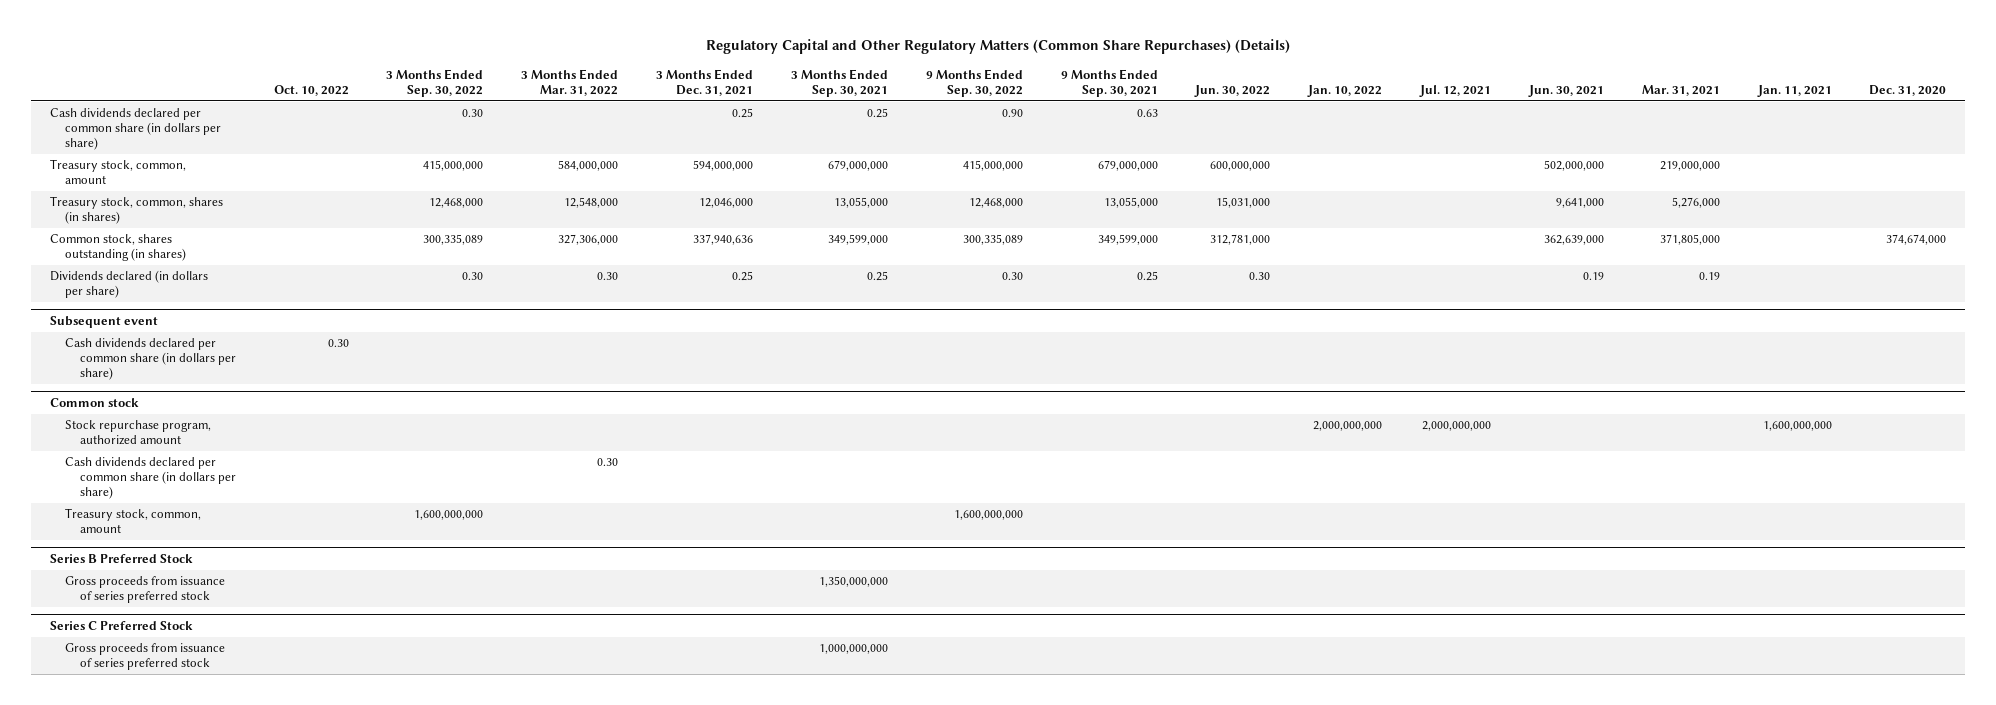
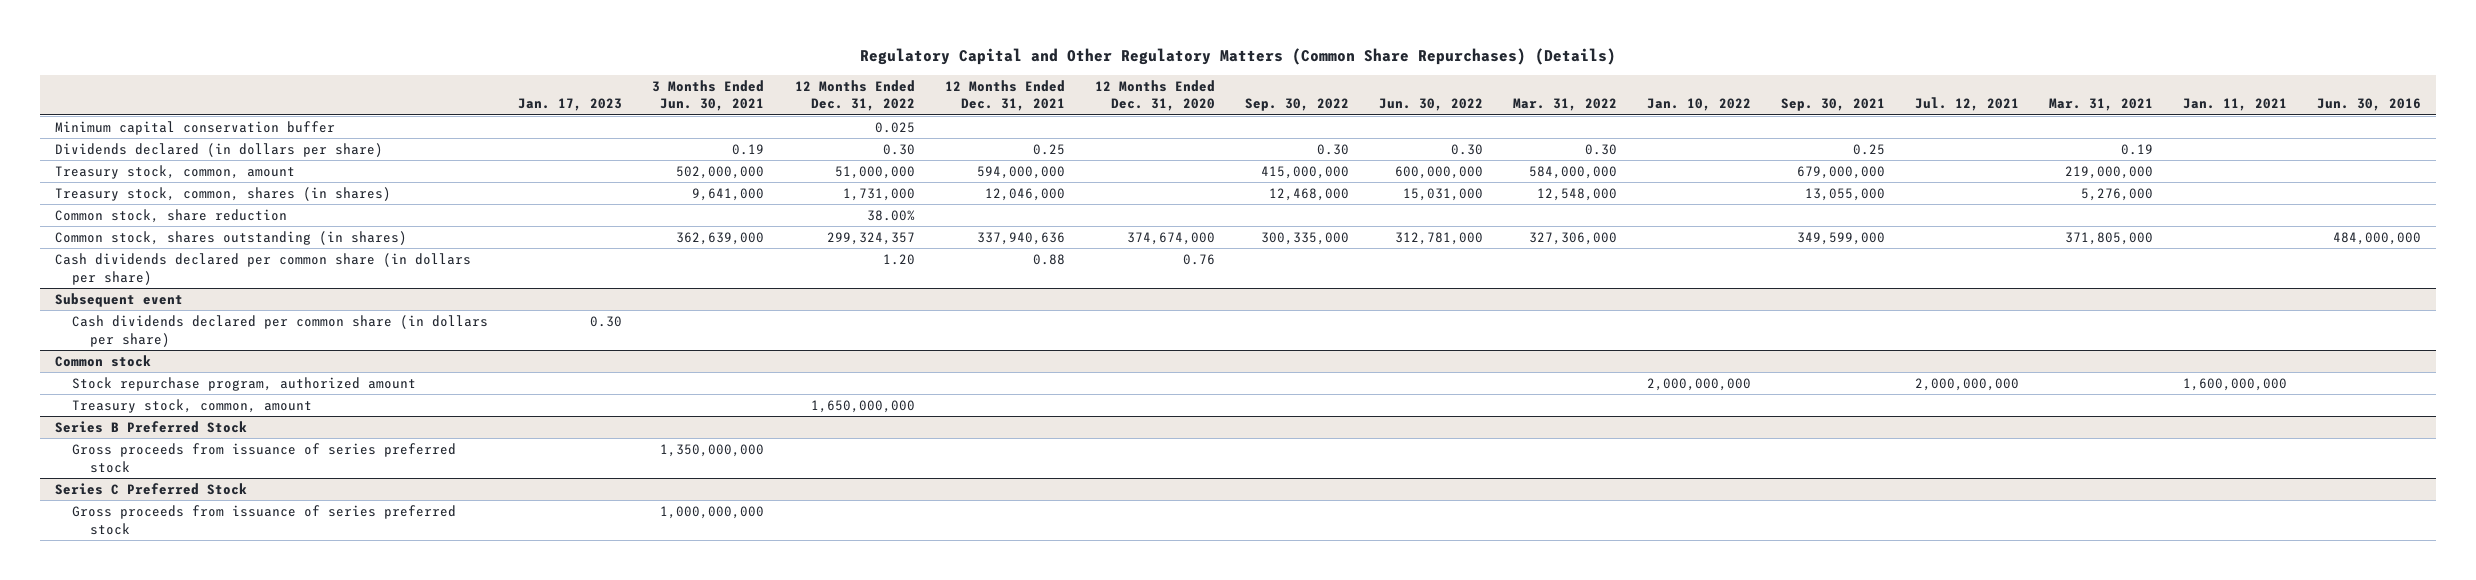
[273,84,349,96] Oct. 10, 2022 -> none
[386,68,484,97] 3 Months Ended Sep. 30, 2022 -> none
[521,68,619,96] 3 Months Ended Mar. 31, 2022 -> none
[656,68,754,96] 3 Months Ended Dec. 31, 2021 -> none
[790,68,888,97] 3 Months Ended Sep. 30, 2021 -> none
[925,68,1023,97] 9 Months Ended Sep. 30, 2022 -> none
[1060,68,1158,97] 9 Months Ended Sep. 30, 2021 -> none
[1527,84,1604,97] Jun. 30, 2021 -> none
[1869,84,1947,96] Dec. 31, 2020 -> none
none -> [518,98,623,112] Jan. 17, 2023
none -> [652,79,765,112] 3 Months Ended Jun. 30, 2021
none -> [794,79,915,112] 12 Months Ended Dec. 31, 2022
none -> [944,79,1065,112] 12 Months Ended Dec. 31, 2021
none -> [1094,79,1215,112] 12 Months Ended Dec. 31, 2020
none -> [1244,98,1349,112] Sep. 30, 2022
none -> [1512,98,1617,112] Mar. 31, 2022
none -> [1780,98,1885,112] Sep. 30, 2021
none -> [2317,98,2422,112] Jun. 30, 2016
none -> [55,120,336,135] Minimum capital conservation buffer
[49,270,208,299] Dividends declared (in dollars per share) -> [55,142,384,157] Dividends declared (in dollars per share)
none -> [55,208,288,223] Common stock, share reduction
[49,108,221,151] Cash dividends declared per common share (in dollars per share) -> [55,252,472,285] Cash dividends declared per common share (in dollars per share)
[64,457,236,500] Cash dividends declared per common share (in dollars per share) -> none

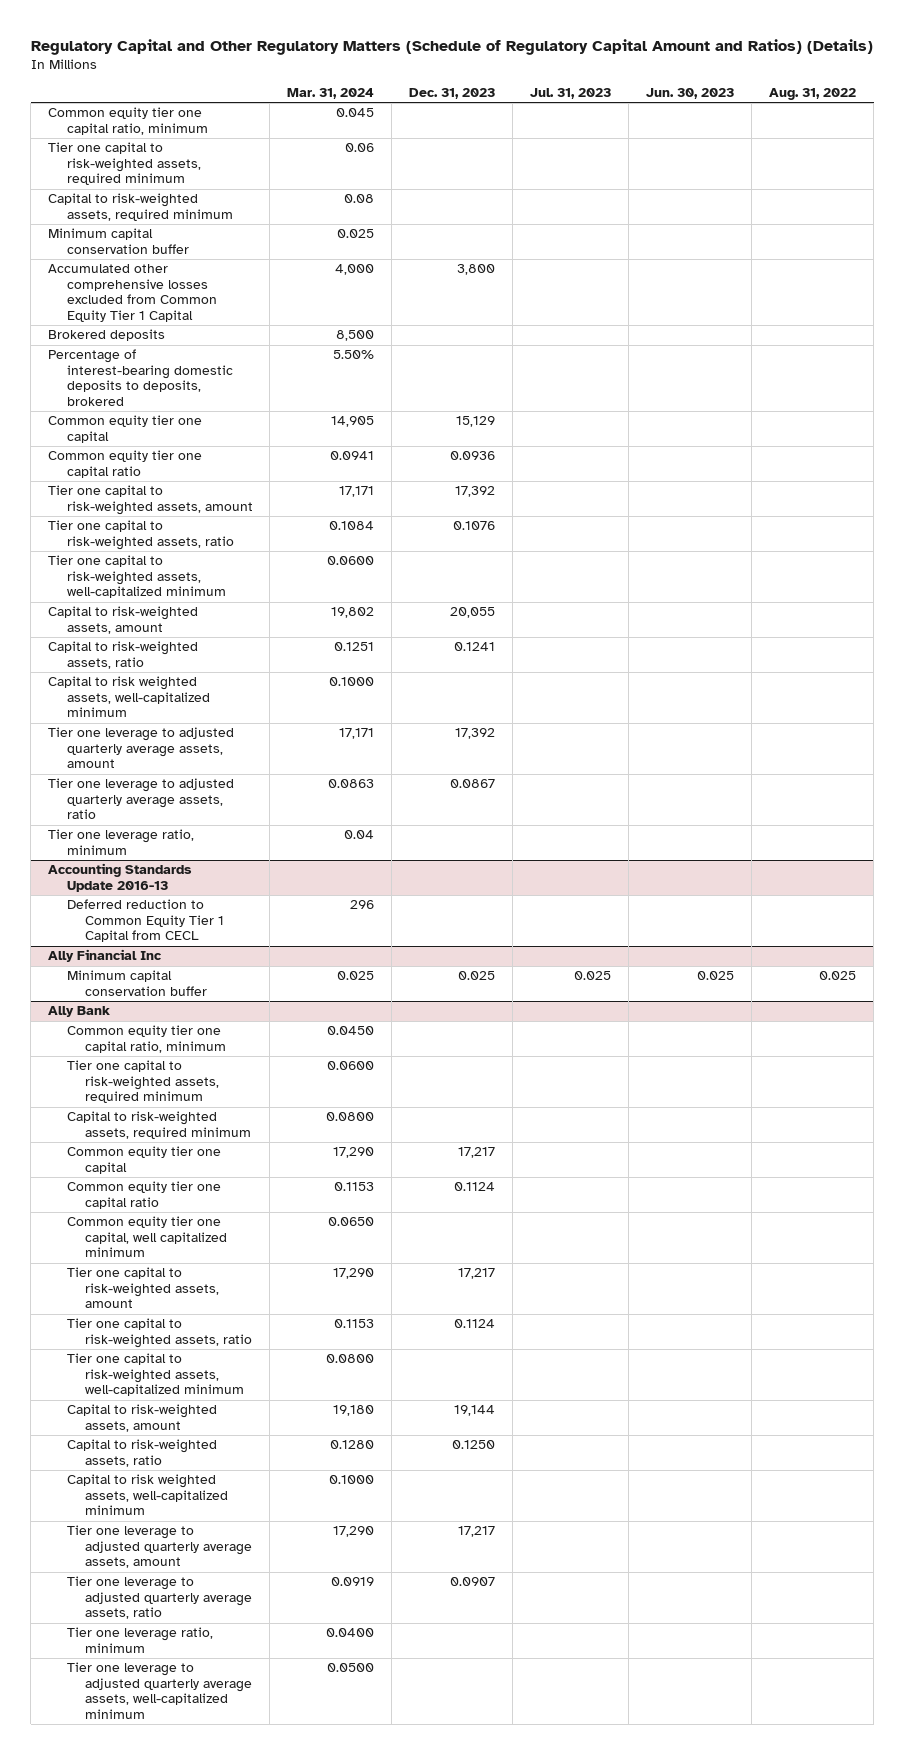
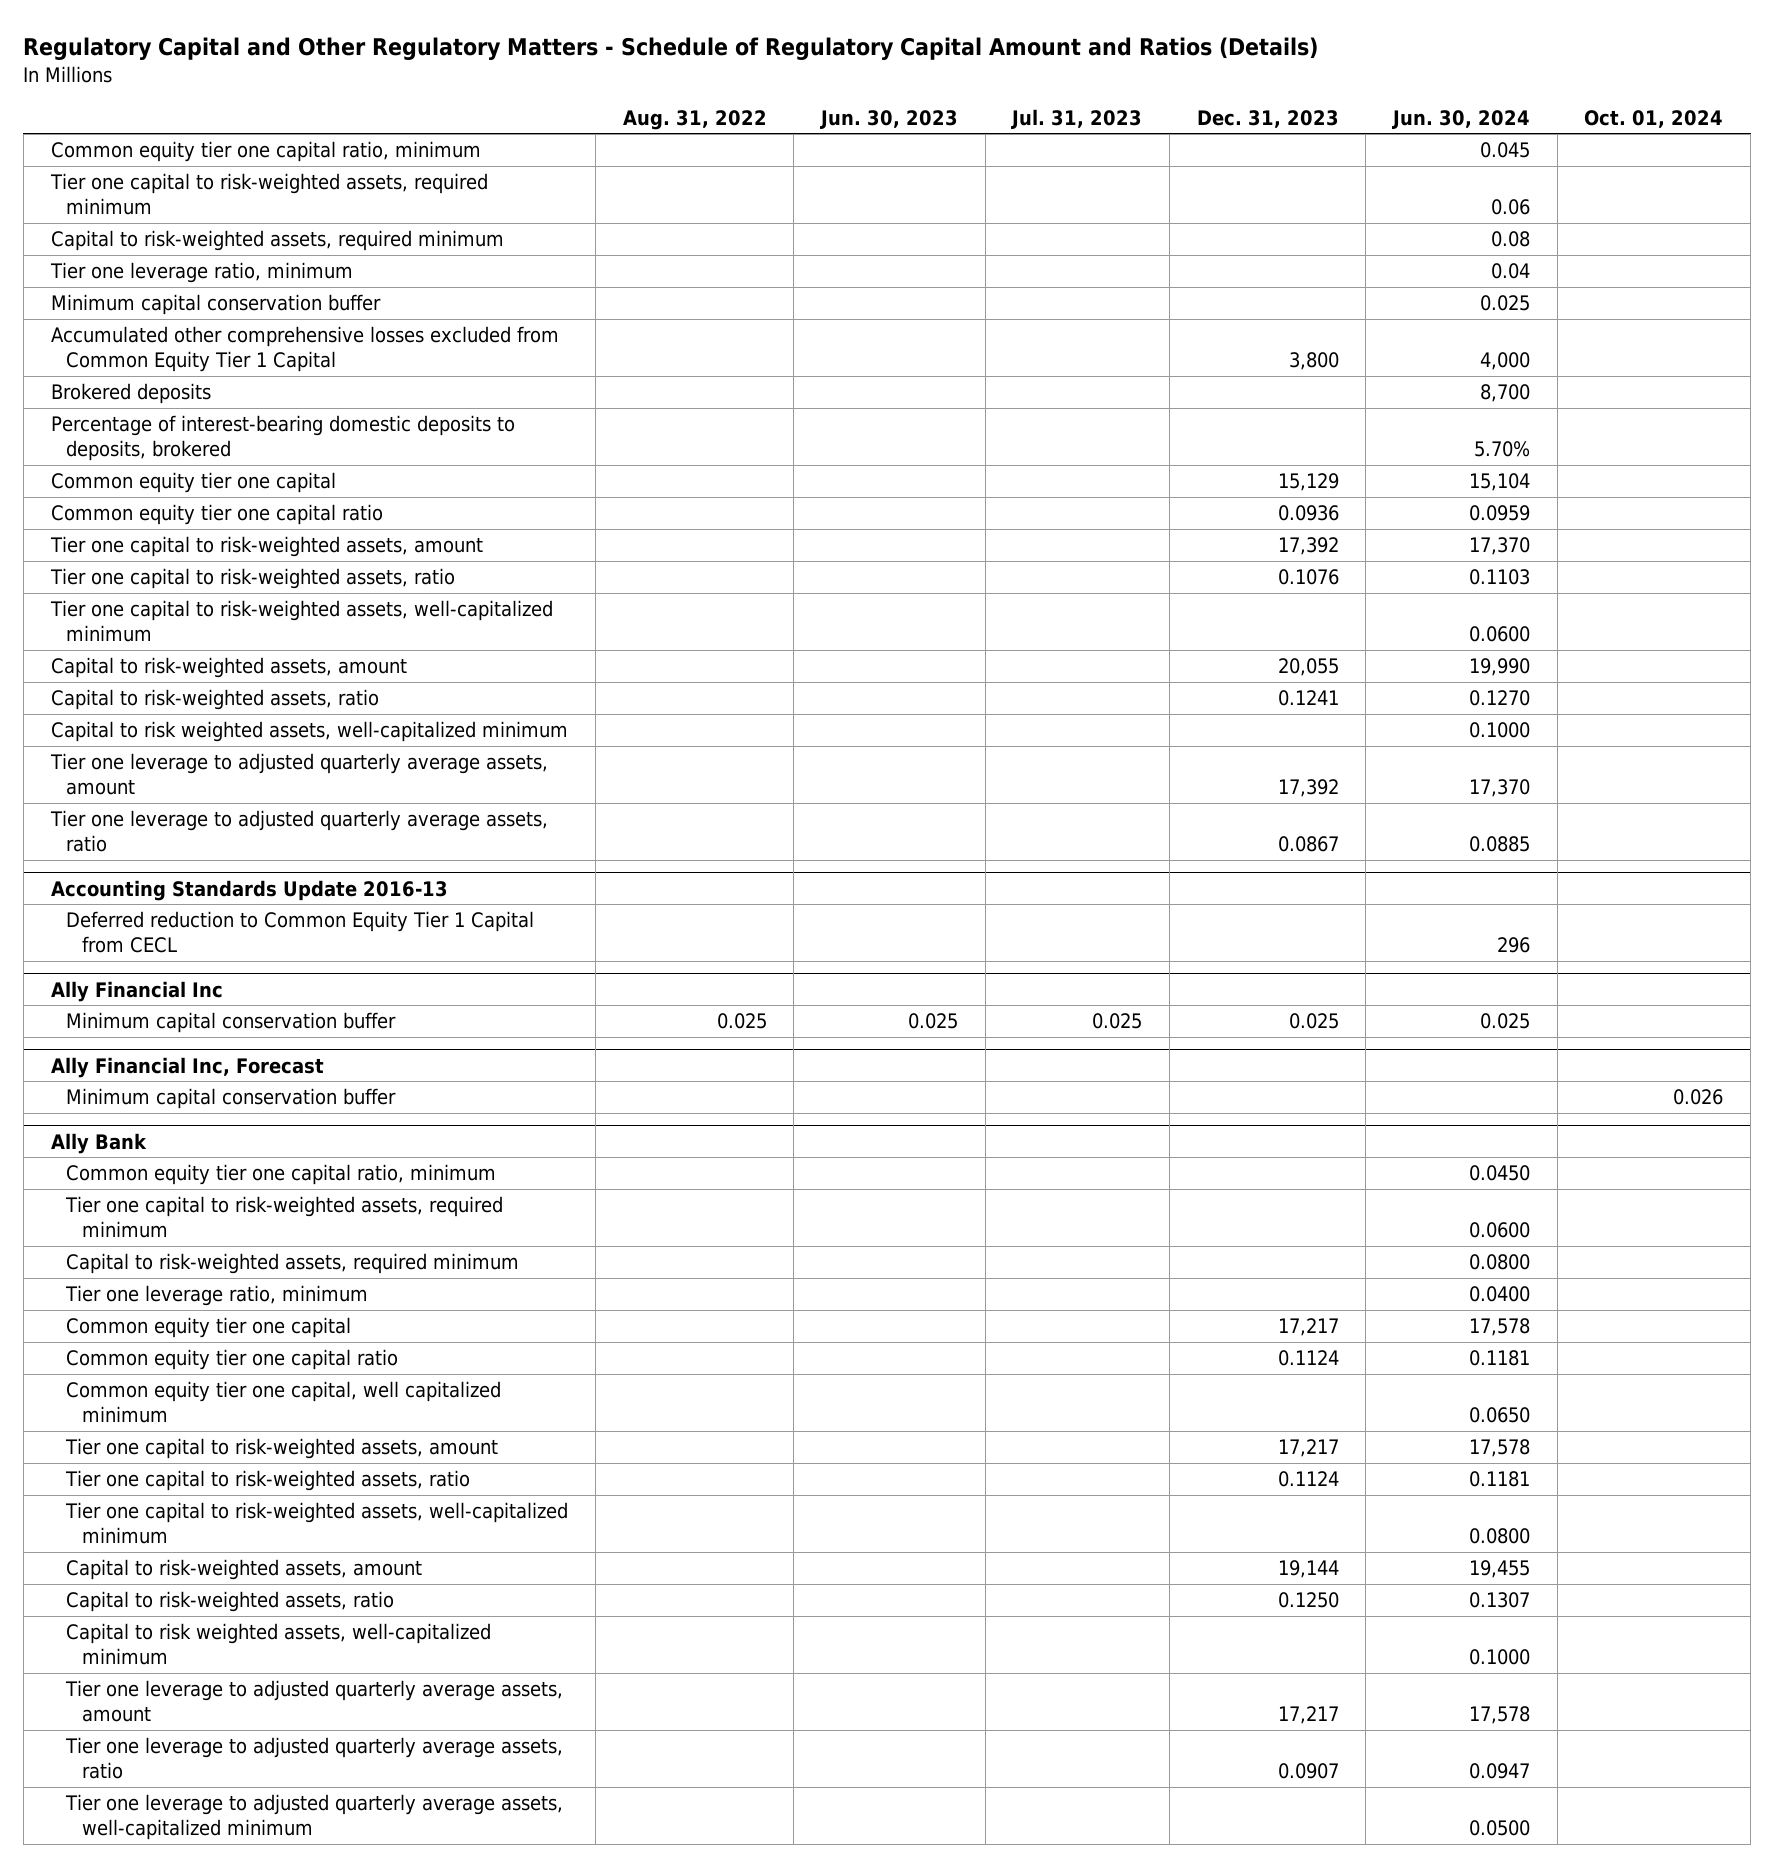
[30,39,873,56] Regulatory Capital and Other Regulatory Matters (Schedule of Regulatory Capital Amount and Ratios) (Details) -> [23,36,1319,60] Regulatory Capital and Other Regulatory Matters - Schedule of Regulatory Capital Amount and Ratios (Details)
[287,88,375,100] Mar. 31, 2024 -> none
none -> [1392,110,1531,130] Jun. 30, 2024
none -> [1584,110,1724,129] Oct. 01, 2024
[48,829,195,855] Tier one leverage ratio, minimum -> [49,262,353,284] Tier one leverage ratio, minimum
none -> [50,1056,324,1078] Ally Financial Inc, Forecast
none -> [66,1088,397,1110] Minimum capital conservation buffer
[66,1627,213,1653] Tier one leverage ratio, minimum -> [65,1285,369,1307] Tier one leverage ratio, minimum

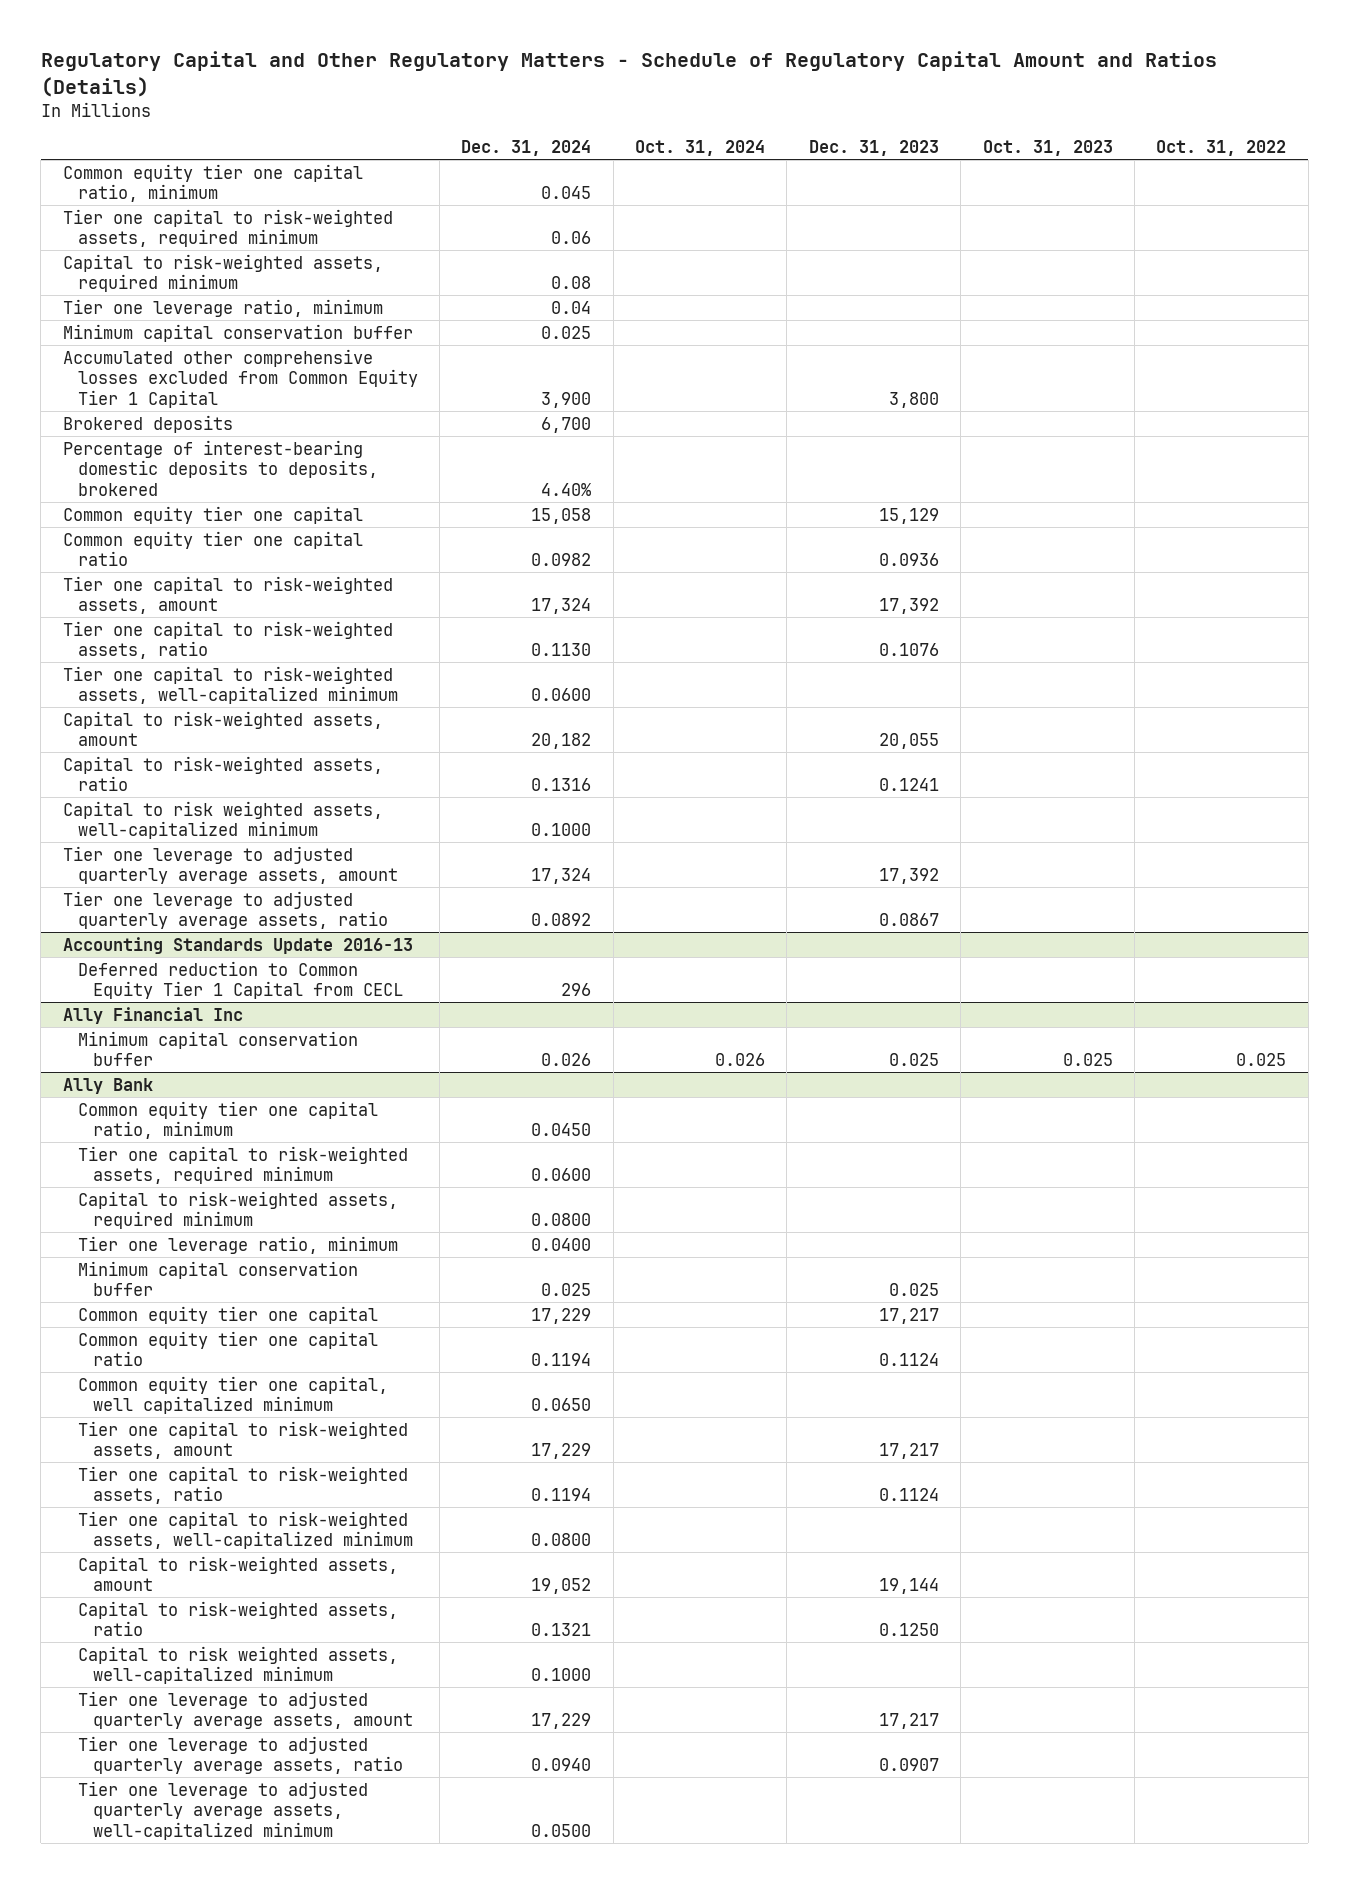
[622,110,767,131] Aug. 31, 2022 -> none
[819,110,958,130] Jun. 30, 2023 -> none
[1011,109,1143,130] Jul. 31, 2023 -> none
[1392,110,1531,130] Jun. 30, 2024 -> none
[1584,110,1724,129] Oct. 01, 2024 -> none
none -> [461,139,592,156] Dec. 31, 2024
none -> [635,139,766,156] Oct. 31, 2024
none -> [982,139,1113,156] Oct. 31, 2023
none -> [1156,139,1287,156] Oct. 31, 2022
[50,1056,324,1078] Ally Financial Inc, Forecast -> none
[66,1088,397,1110] Minimum capital conservation buffer -> none
none -> [77,1260,358,1297] Minimum capital conservation buffer

